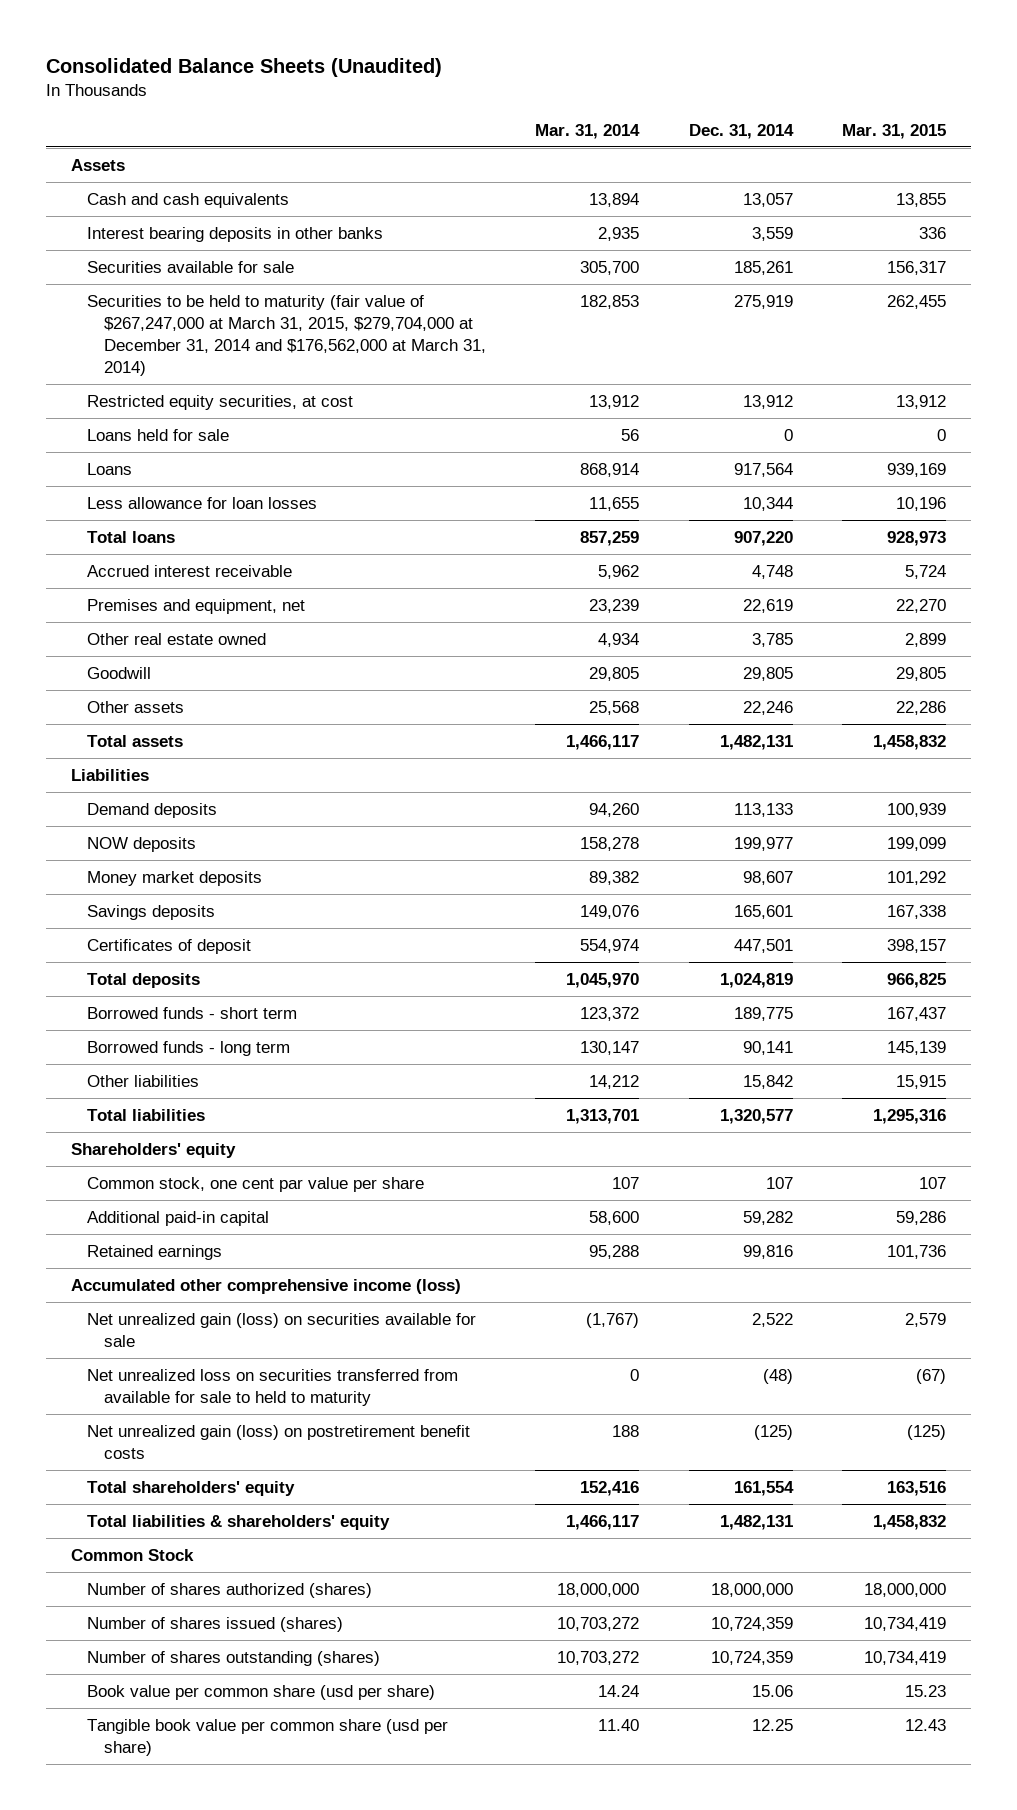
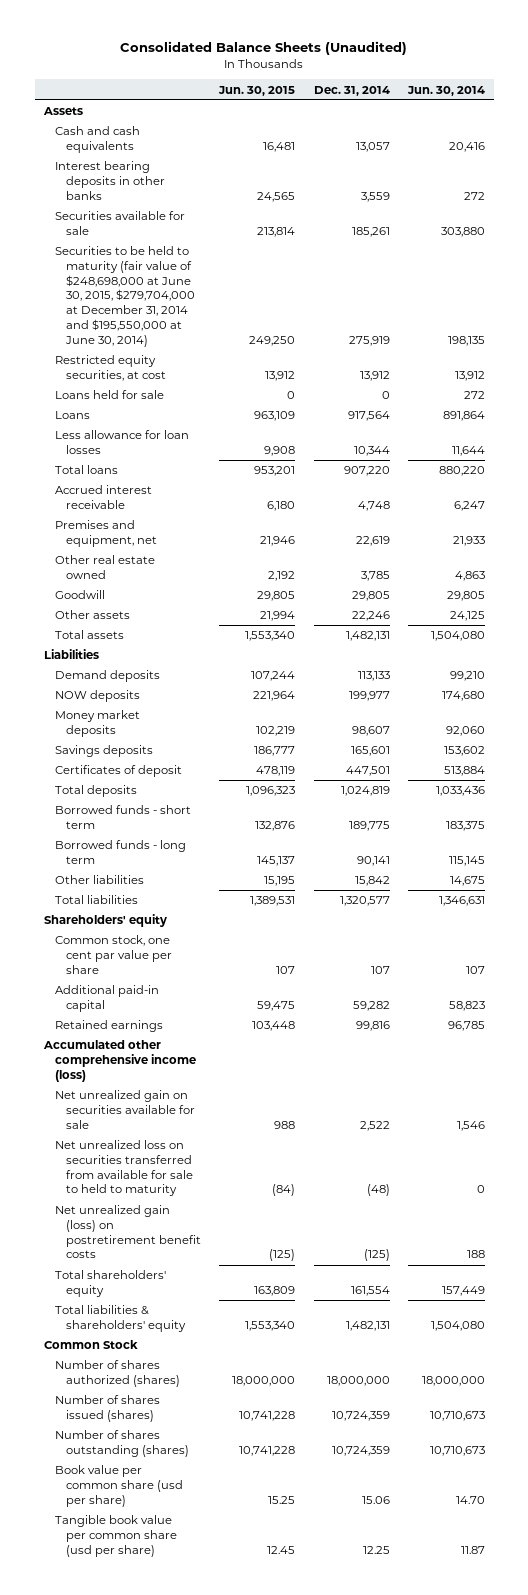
[535,123,641,139] Mar. 31, 2014 -> none
[842,123,947,139] Mar. 31, 2015 -> none
none -> [218,85,296,96] Jun. 30, 2015
none -> [406,85,485,96] Jun. 30, 2014
[87,294,487,377] Securities to be held to maturity (fair value of $267,247,000 at March 31, 2015, $279,704,000 at December 31, 2014 and $176,562,000 at March 31, 2014) -> [54,246,196,347] Securities to be held to maturity (fair value of $248,698,000 at June 30, 2015, $279,704,000 at December 31, 2014 and $195,550,000 at June 30, 2014)
[87,1312,477,1347] Net unrealized gain (loss) on securities available for sale -> [54,1090,196,1129] Net unrealized gain on securities available for sale

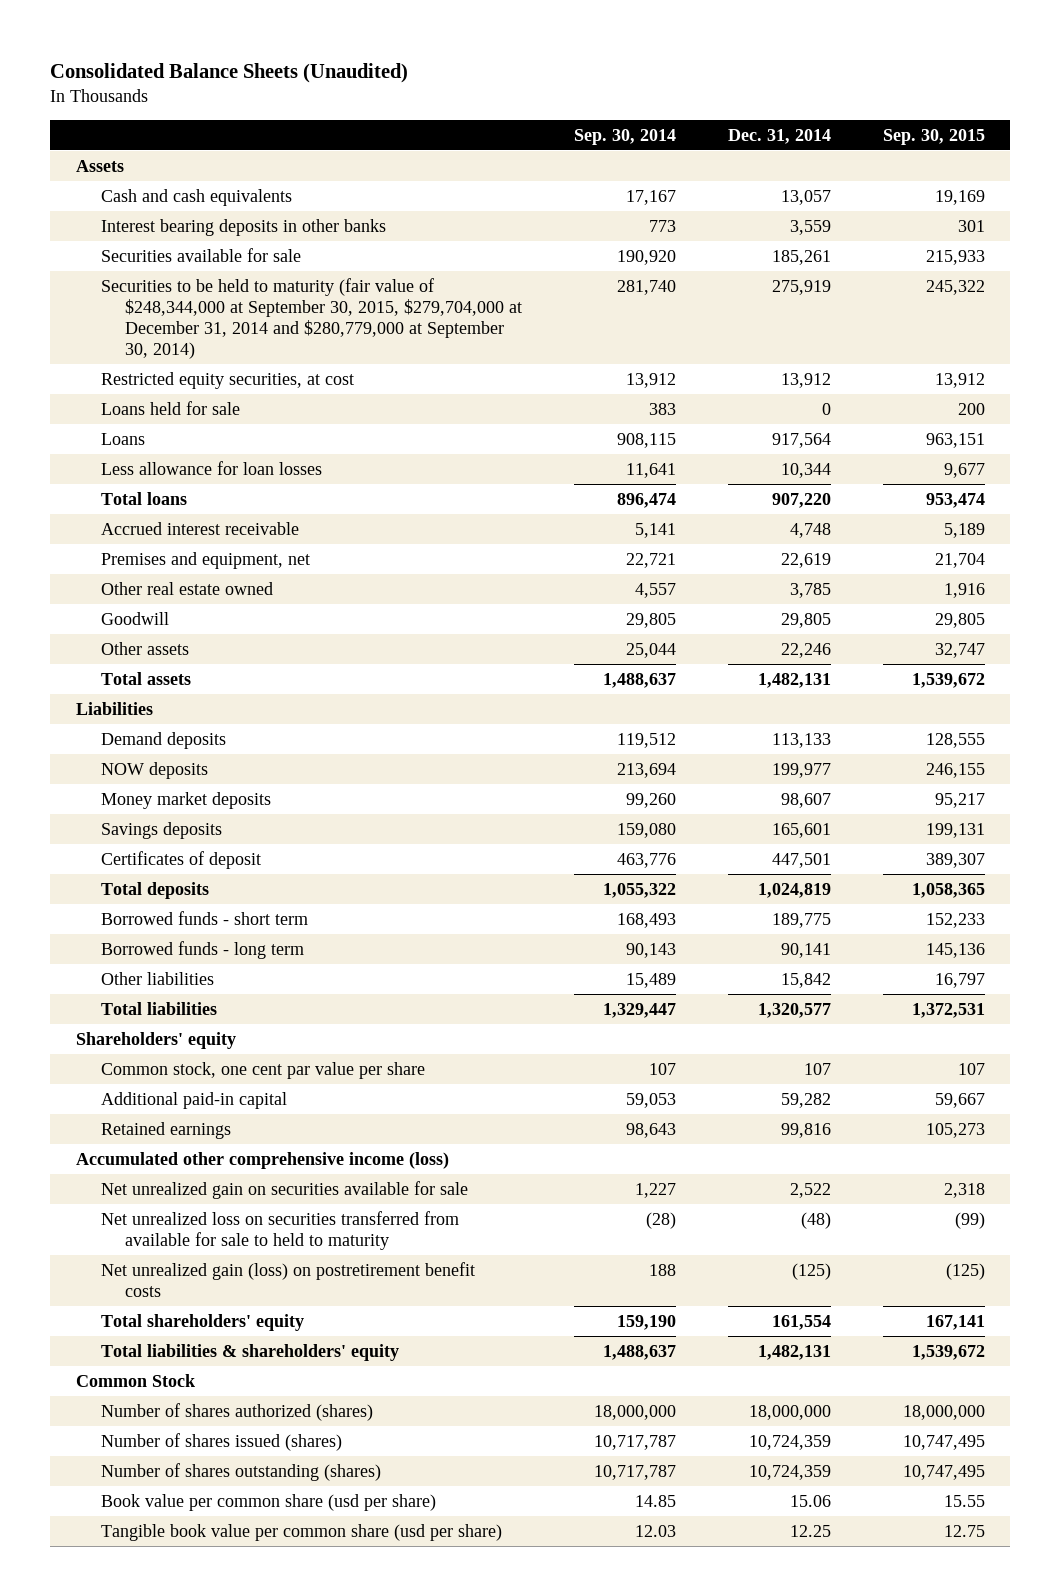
[218,85,296,96] Jun. 30, 2015 -> none
[406,85,485,96] Jun. 30, 2014 -> none
none -> [573,128,676,145] Sep. 30, 2014
none -> [882,128,985,145] Sep. 30, 2015
[54,246,196,347] Securities to be held to maturity (fair value of $248,698,000 at June 30, 2015, $279,704,000 at December 31, 2014 and $195,550,000 at June 30, 2014) -> [100,277,523,359] Securities to be held to maturity (fair value of $248,344,000 at September 30, 2015, $279,704,000 at December 31, 2014 and $280,779,000 at September 30, 2014)

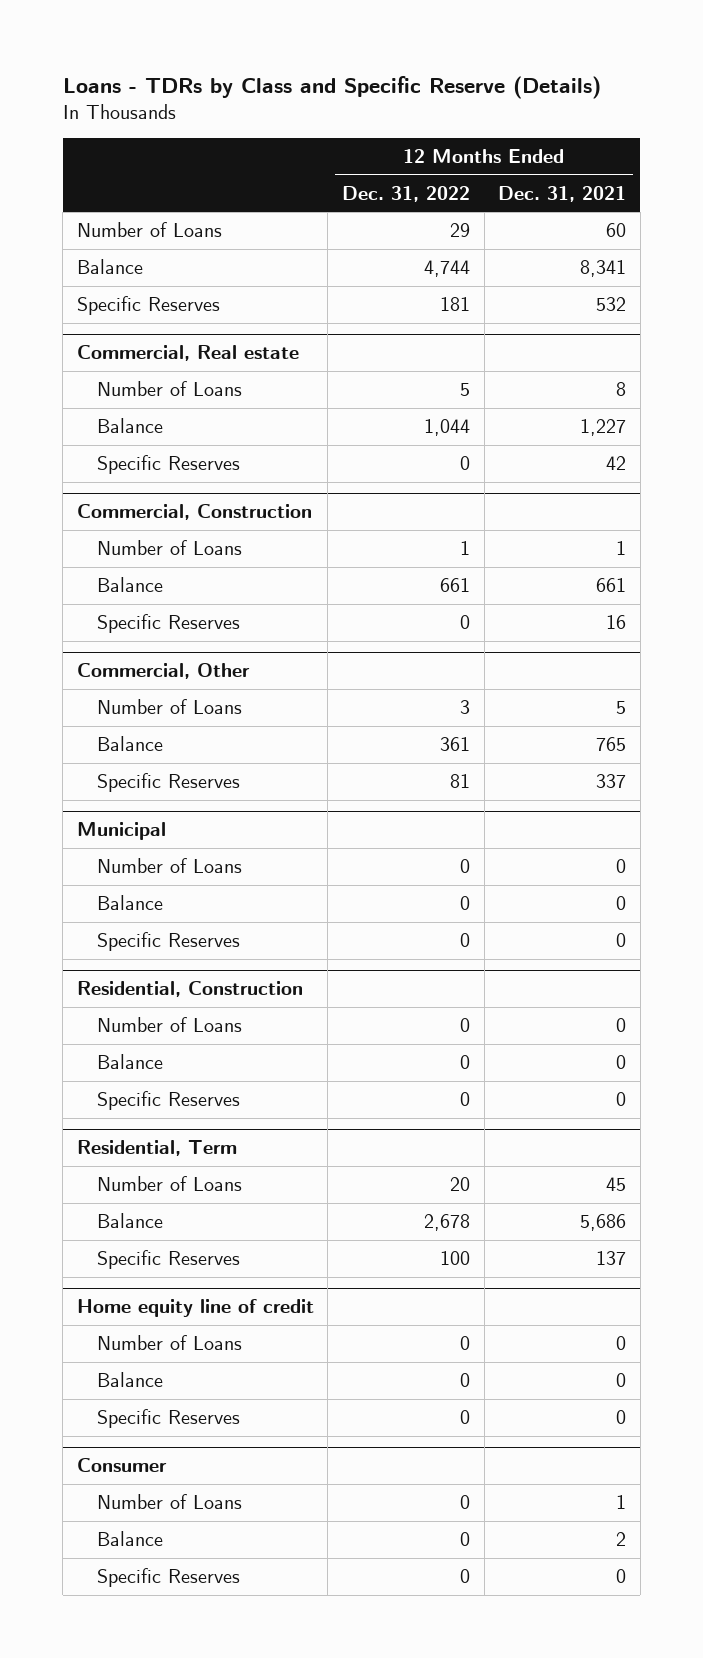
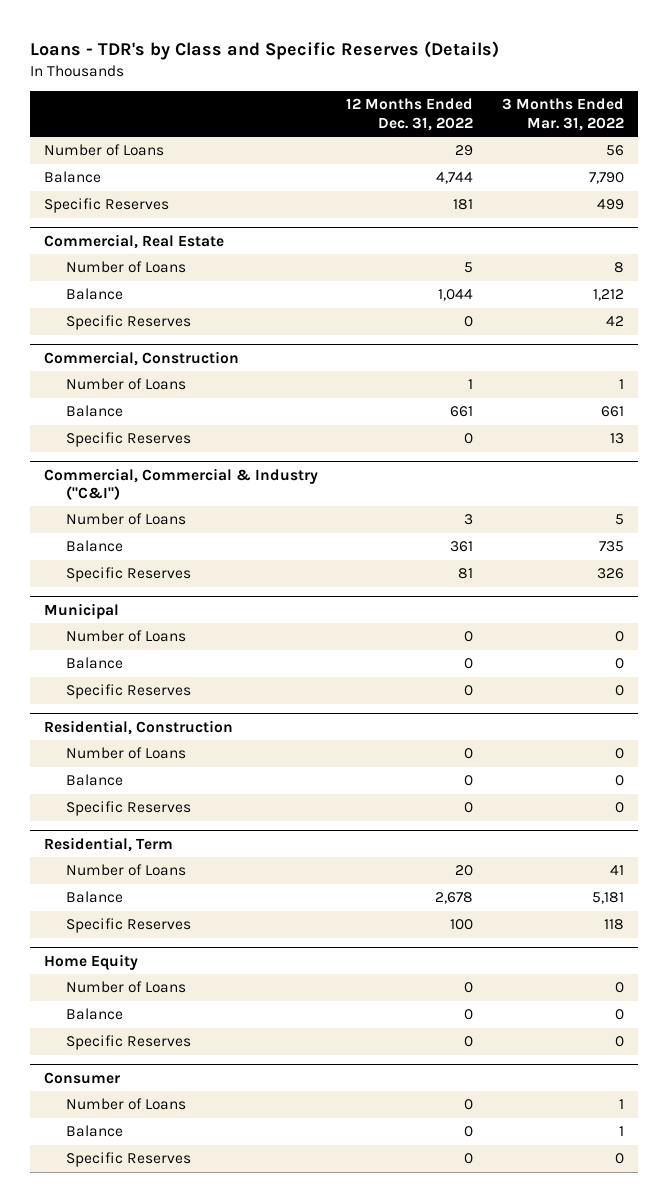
[62,75,601,99] Loans - TDRs by Class and Specific Reserve (Details) -> [30,40,500,60] Loans - TDR's by Class and Specific Reserves (Details)
[498,185,627,202] Dec. 31, 2021 -> none
none -> [501,98,624,131] 3 Months Ended Mar. 31, 2022
[76,345,299,362] Commercial, Real estate -> [44,233,225,249] Commercial, Real Estate
[76,663,250,680] Commercial, Other -> none
none -> [44,467,319,500] Commercial, Commercial & Industry ("C&I")
[76,1299,314,1318] Home equity line of credit -> [44,953,139,970] Home Equity

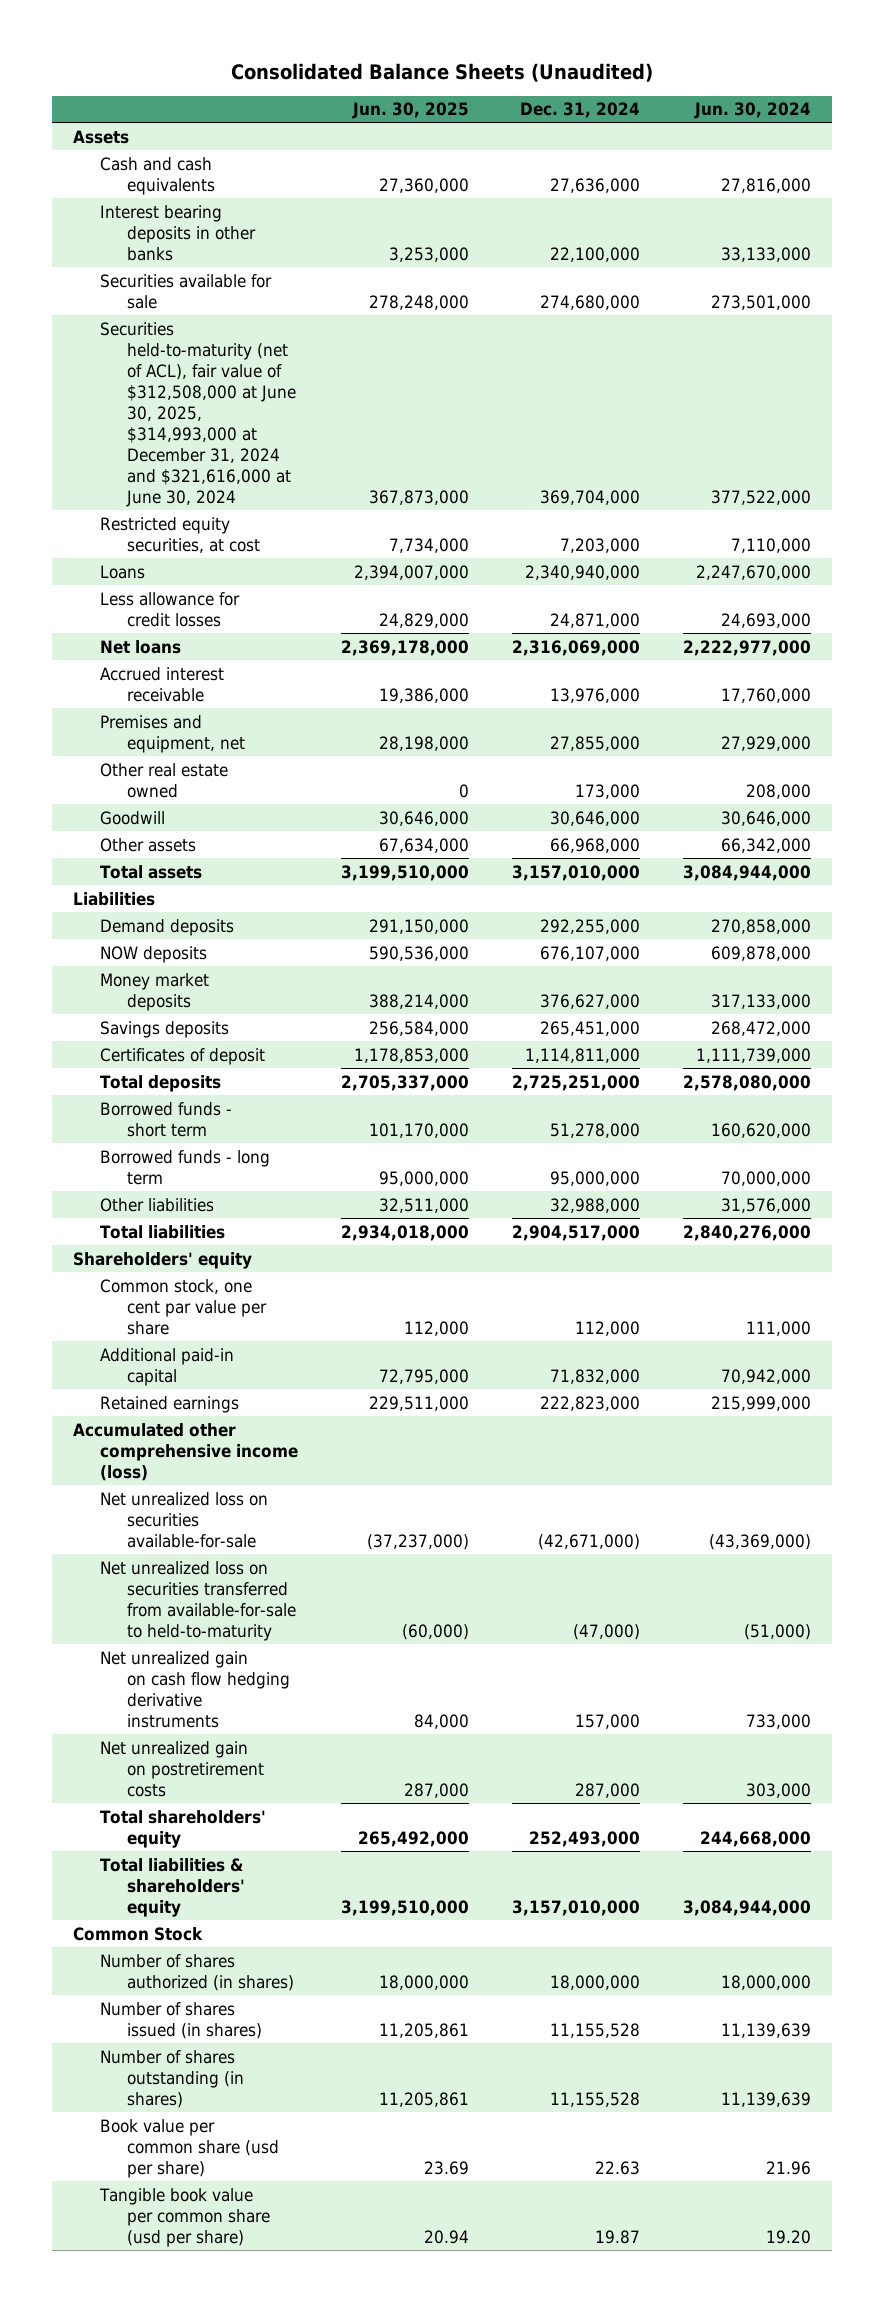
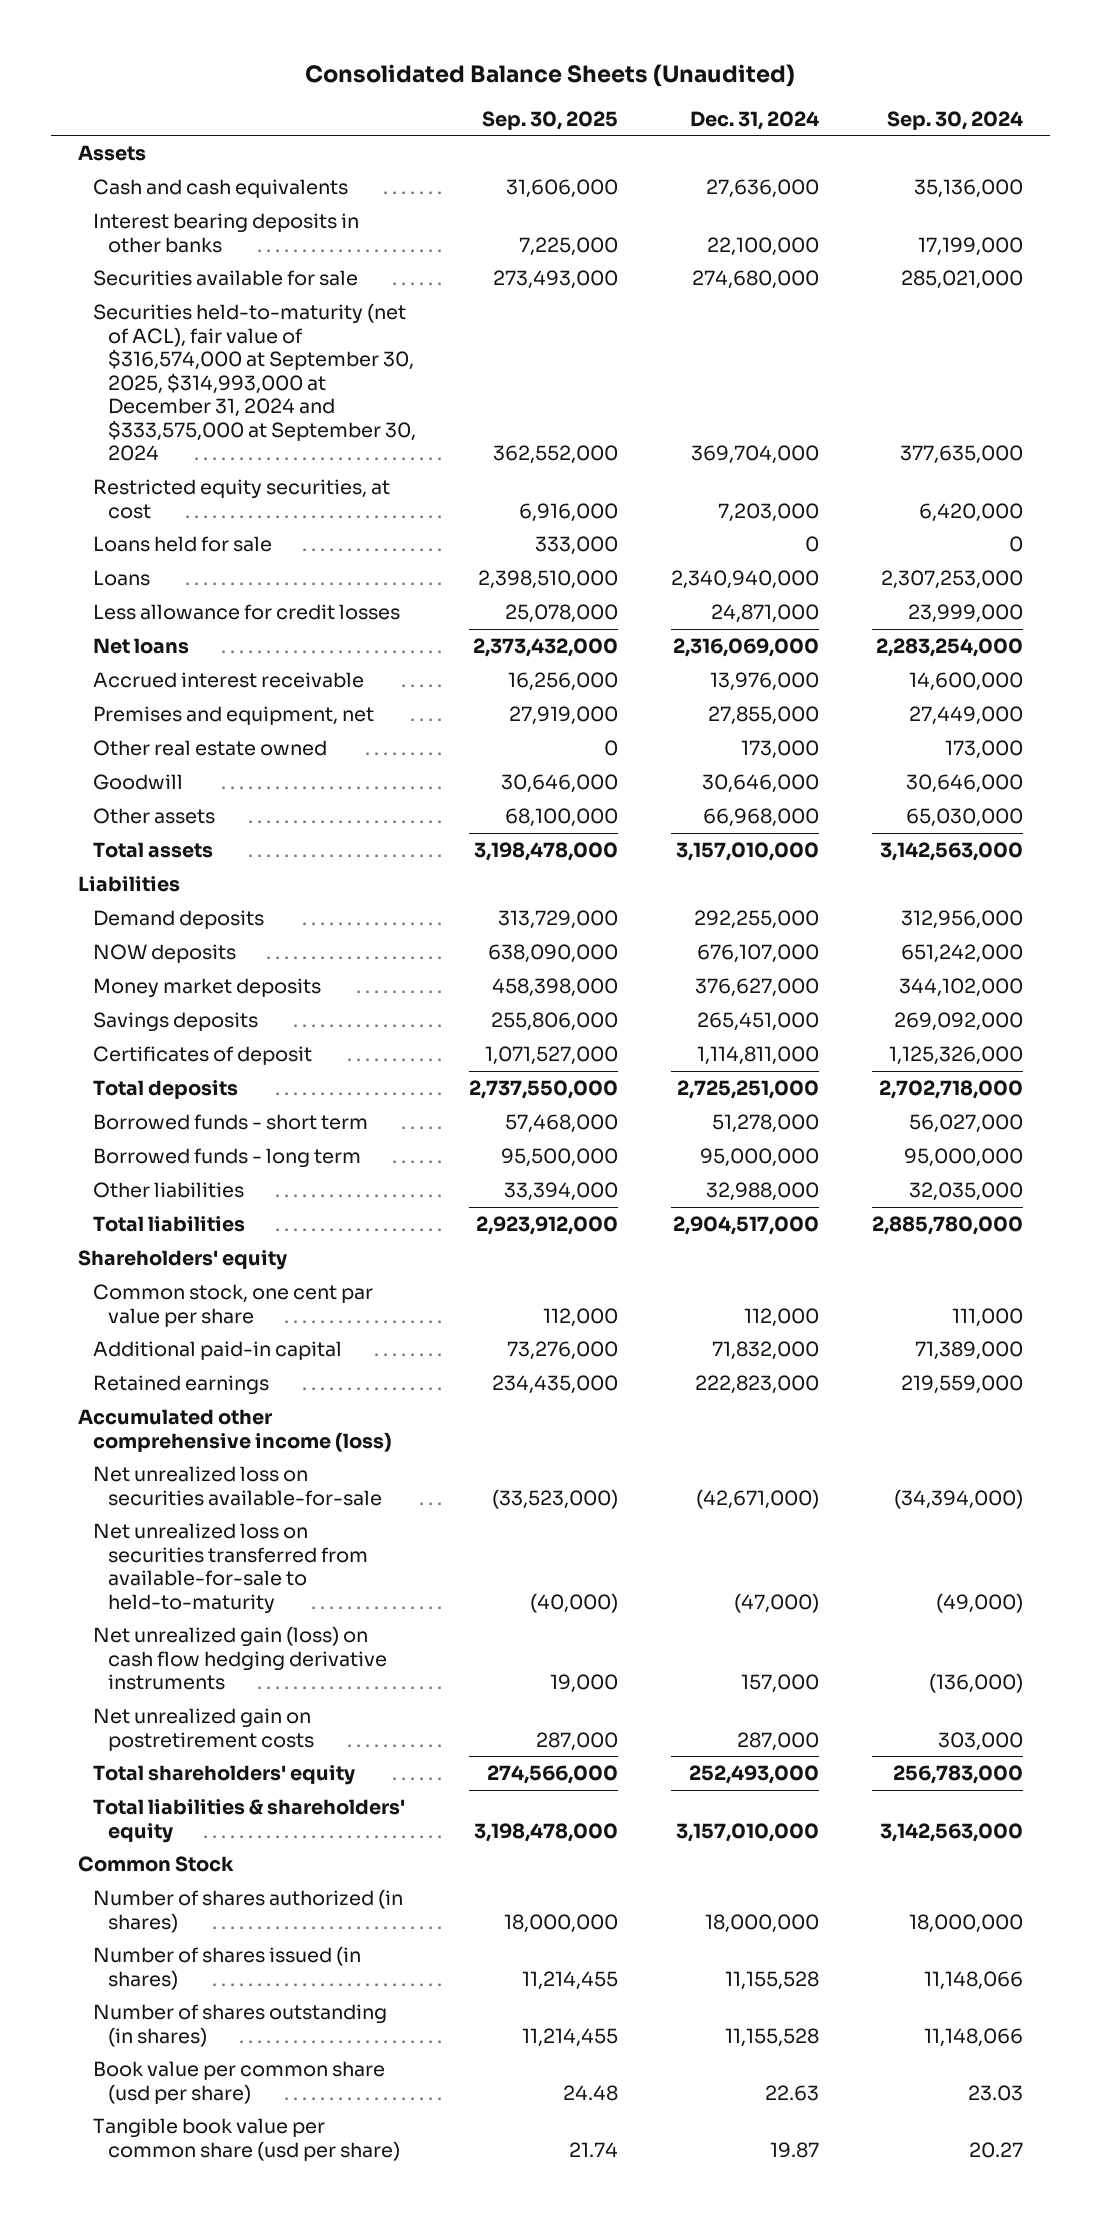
[352,102,470,120] Jun. 30, 2025 -> none
[693,102,811,120] Jun. 30, 2024 -> none
none -> [482,110,619,130] Sep. 30, 2025
none -> [887,110,1024,130] Sep. 30, 2024
[100,321,296,508] Securities held-to-maturity (net of ACL), fair value of $312,508,000 at June 30, 2025, $314,993,000 at December 31, 2024 and $321,616,000 at June 30, 2024 -> [92,303,416,462] Securities held-to-maturity (net of ACL), fair value of $316,574,000 at September 30, 2025, $314,993,000 at December 31, 2024 and $333,575,000 at September 30, 2024
none -> [92,536,272,553] Loans held for sale
[100,1650,290,1728] Net unrealized gain on cash flow hedging derivative instruments -> [92,1626,387,1691] Net unrealized gain (loss) on cash flow hedging derivative instruments

